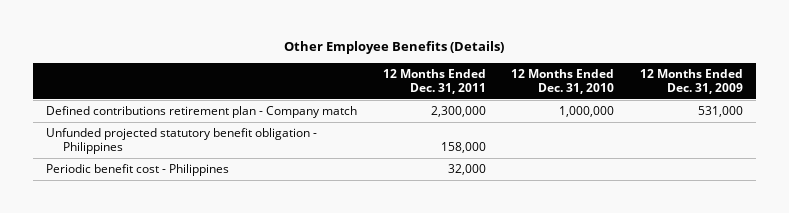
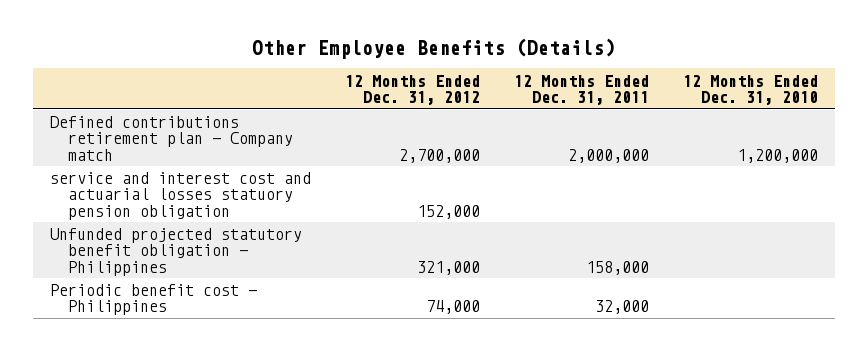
[639,68,743,94] 12 Months Ended Dec. 31, 2009 -> none
none -> [345,74,481,105] 12 Months Ended Dec. 31, 2012
[430,105,486,117] 2,300,000 -> [567,148,649,163] 2,000,000
[559,105,615,117] 1,000,000 -> [736,148,818,163] 1,200,000
none -> [50,172,312,220] service and interest cost and actuarial losses statuory pension obligation

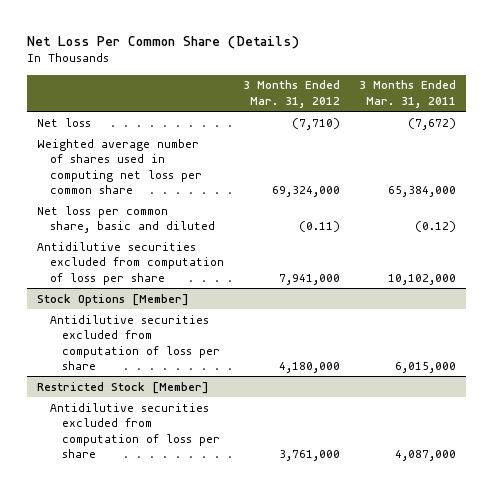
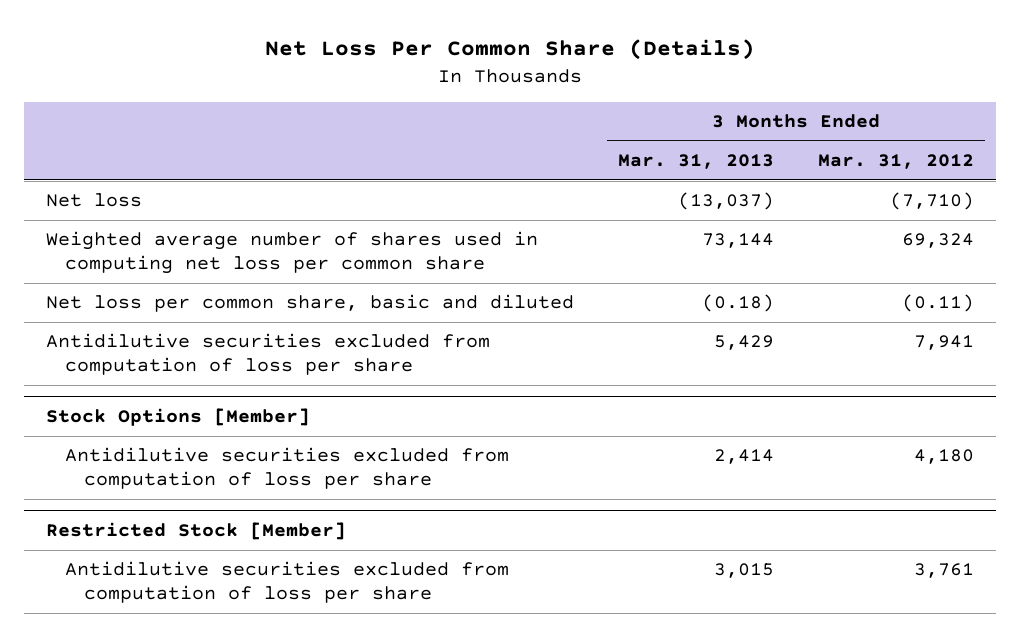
[359,80,457,108] 3 Months Ended Mar. 31, 2011 -> none
none -> [618,154,775,170] Mar. 31, 2013
[272,186,341,198] 69,324,000 -> [902,233,975,249] 69,324
[279,273,341,285] 7,941,000 -> [914,335,975,351] 7,941
[279,362,341,374] 4,180,000 -> [914,449,975,465] 4,180
[279,450,341,462] 3,761,000 -> [914,563,975,579] 3,761

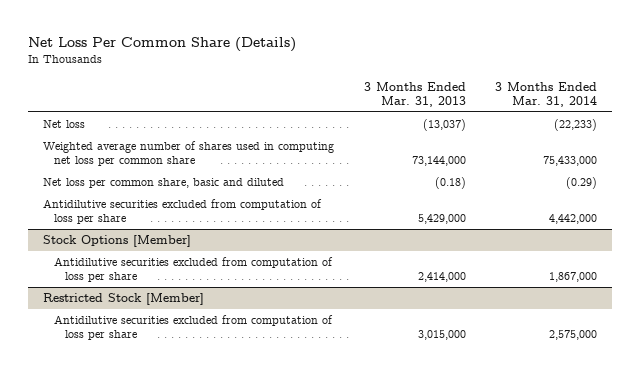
[818,154,975,170] Mar. 31, 2012 -> none
none -> [495,81,598,107] 3 Months Ended Mar. 31, 2014
[702,233,775,249] 73,144 -> [411,156,466,167] 73,144,000
[714,335,775,351] 5,429 -> [417,214,466,225] 5,429,000
[714,449,775,465] 2,414 -> [417,272,466,283] 2,414,000
[714,563,775,579] 3,015 -> [417,330,466,341] 3,015,000

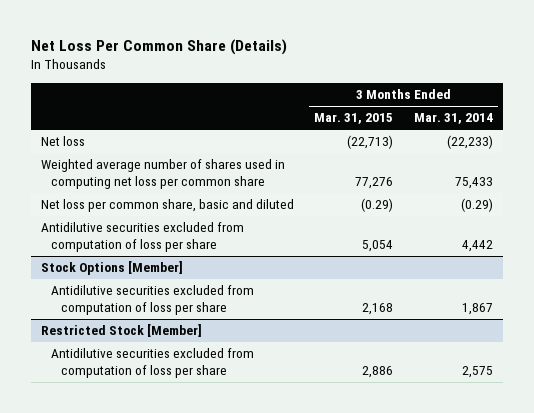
[363,81,466,107] 3 Months Ended Mar. 31, 2013 -> none
none -> [314,113,394,125] Mar. 31, 2015
[543,156,598,167] 75,433,000 -> [454,177,493,190] 75,433
[549,214,598,225] 4,442,000 -> [461,240,493,253] 4,442
[549,272,598,283] 1,867,000 -> [461,303,493,316] 1,867
[549,330,598,341] 2,575,000 -> [461,366,493,379] 2,575

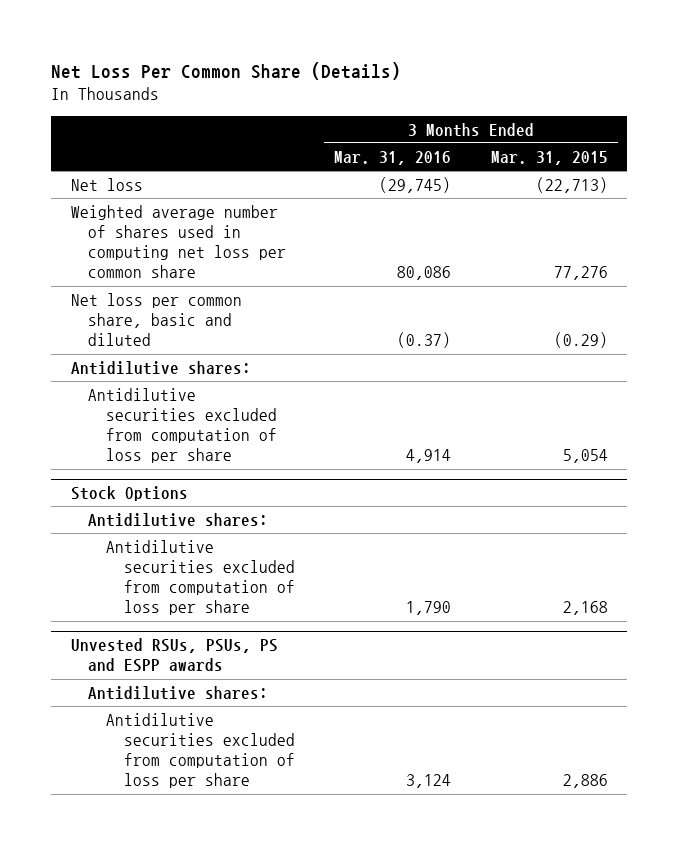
[413,113,493,125] Mar. 31, 2014 -> none
none -> [334,150,452,165] Mar. 31, 2016
none -> [70,361,251,376] Antidilutive shares:
[40,261,183,276] Stock Options [Member] -> [70,486,188,502] Stock Options
none -> [88,513,269,528] Antidilutive shares:
[40,324,202,338] Restricted Stock [Member] -> [70,638,278,673] Unvested RSUs, PSUs, PS and ESPP awards
none -> [88,686,269,701] Antidilutive shares:

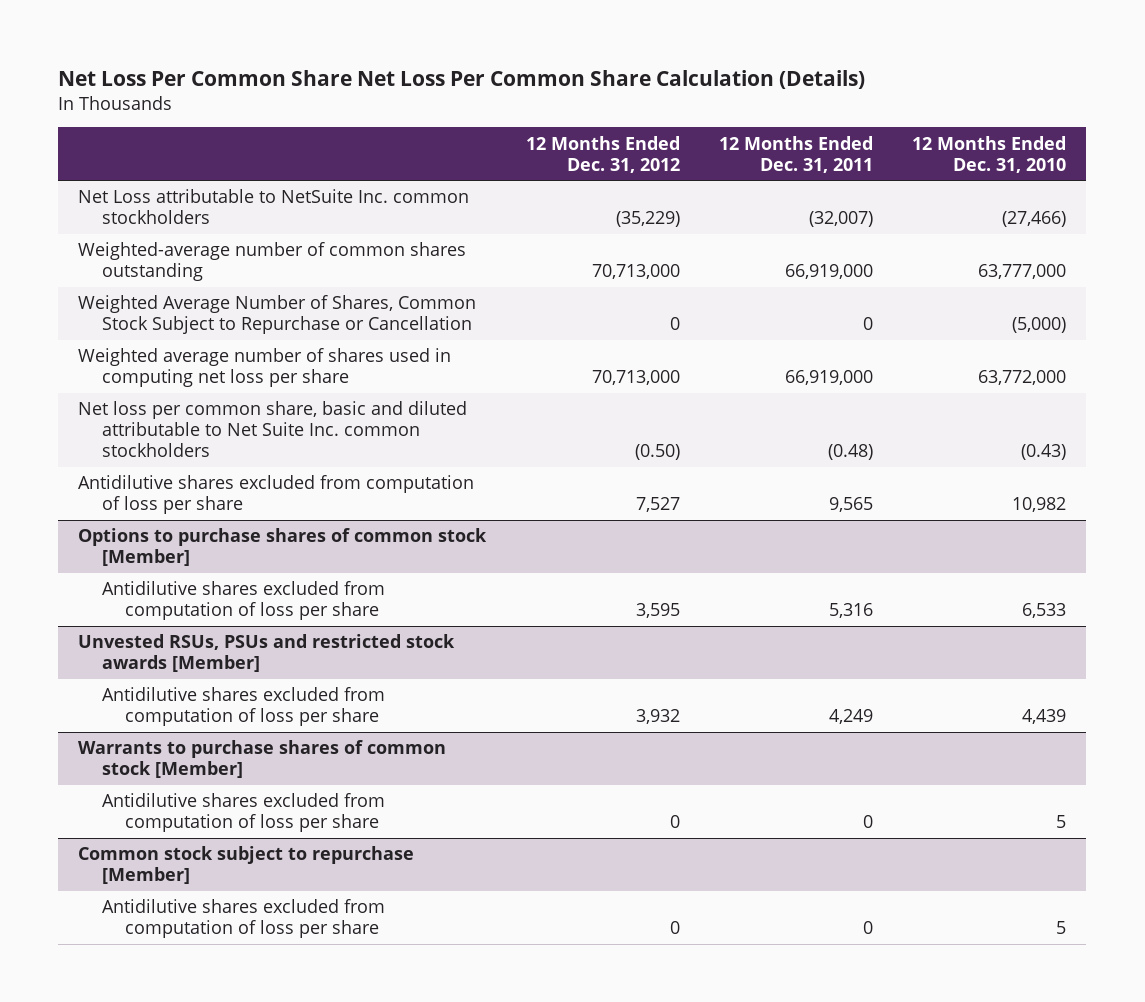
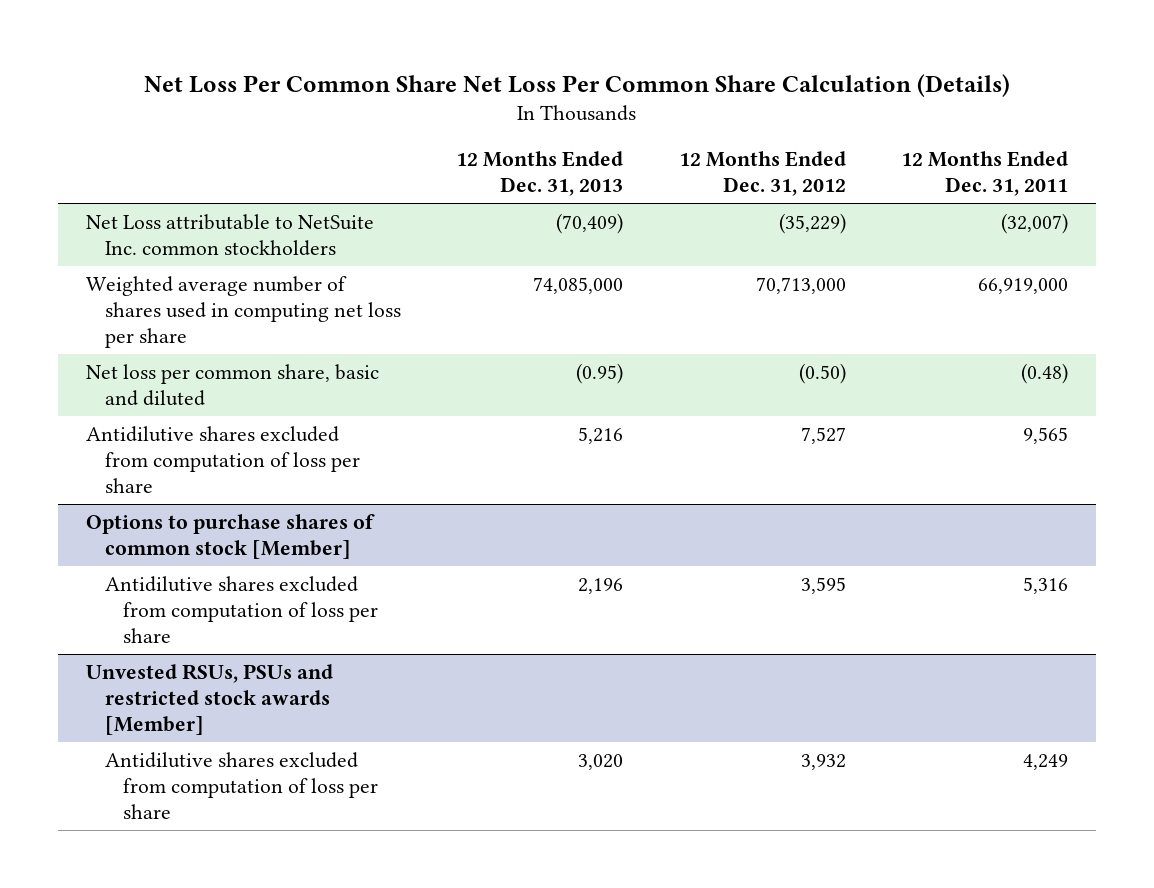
[912,135,1067,173] 12 Months Ended Dec. 31, 2010 -> none
none -> [456,151,624,197] 12 Months Ended Dec. 31, 2013
[78,242,467,282] Weighted-average number of common shares outstanding -> none
[78,295,477,335] Weighted Average Number of Shares, Common Stock Subject to Repurchase or Cancellation -> none
[78,401,468,458] Net loss per common share, basic and diluted attributable to Net Suite Inc. common stockholders -> [86,363,380,406] Net loss per common share, basic and diluted
[78,740,447,779] Warrants to purchase shares of common stock [Member] -> none
[101,793,385,833] Antidilutive shares excluded from computation of loss per share -> none
[78,846,415,885] Common stock subject to repurchase [Member] -> none
[101,899,385,939] Antidilutive shares excluded from computation of loss per share -> none

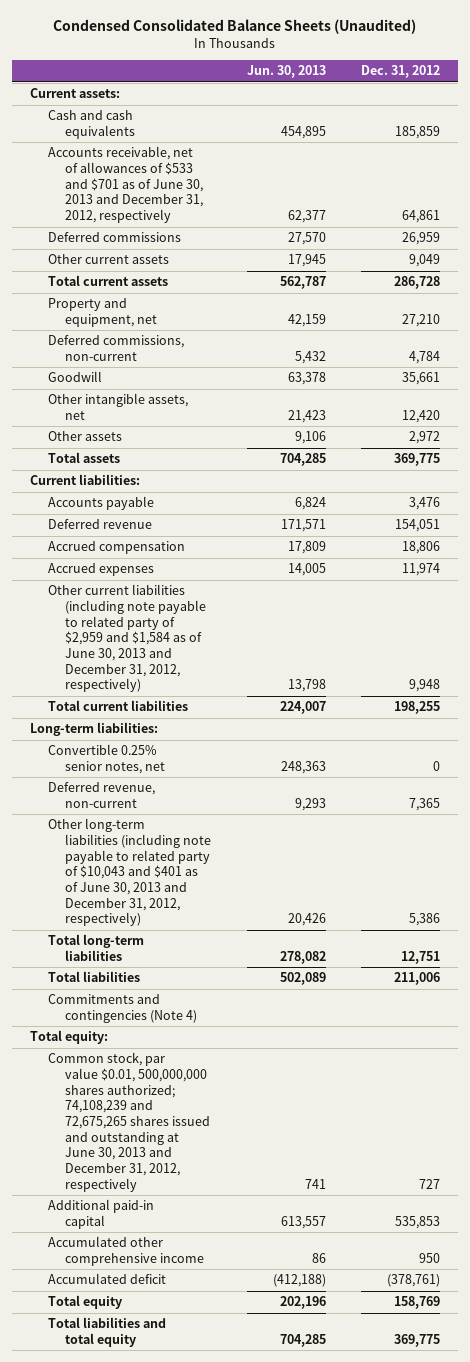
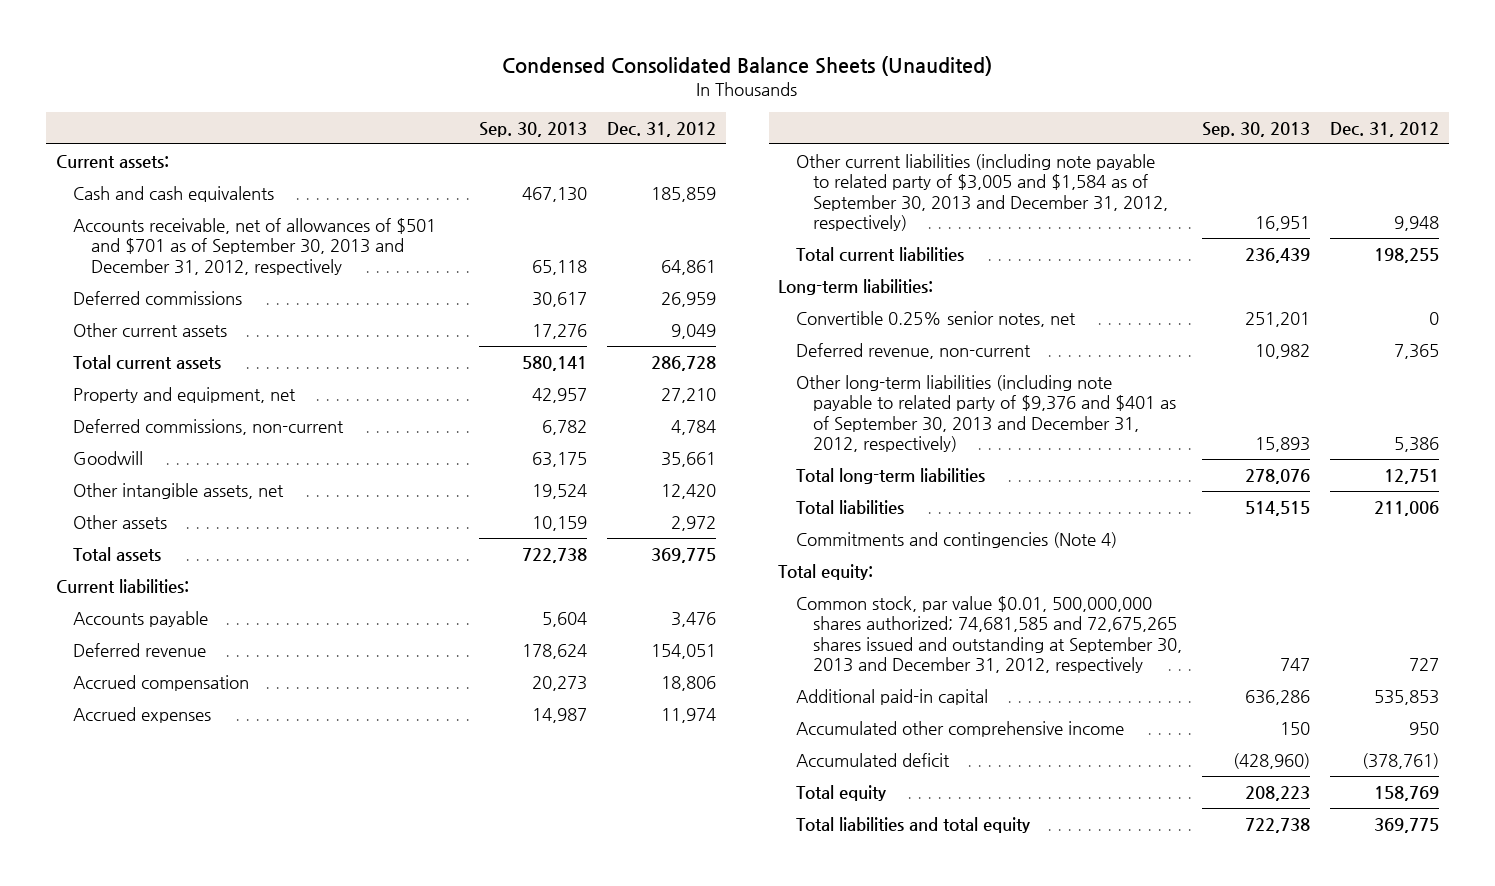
[246,65,326,79] Jun. 30, 2013 -> none
none -> [479,121,588,137] Sep. 30, 2013
[47,146,204,224] Accounts receivable, net of allowances of $533 and $701 as of June 30, 2013 and December 31, 2012, respectively -> [73,217,437,275] Accounts receivable, net of allowances of $501 and $701 as of September 30, 2013 and December 31, 2012, respectively
[47,584,207,693] Other current liabilities (including note payable to related party of $2,959 and $1,584 as of June 30, 2013 and December 31, 2012, respectively) -> [795,153,1169,232] Other current liabilities (including note payable to related party of $3,005 and $1,584 as of September 30, 2013 and December 31, 2012, respectively)
[47,818,212,927] Other long-term liabilities (including note payable to related party of $10,043 and $401 as of June 30, 2013 and December 31, 2012, respectively) -> [795,374,1177,453] Other long-term liabilities (including note payable to related party of $9,376 and $401 as of September 30, 2013 and December 31, 2012, respectively)
[47,1052,211,1192] Common stock, par value $0.01, 500,000,000 shares authorized; 74,108,239 and 72,675,265 shares issued and outstanding at June 30, 2013 and December 31, 2012, respectively -> [795,595,1183,674] Common stock, par value $0.01, 500,000,000 shares authorized; 74,681,585 and 72,675,265 shares issued and outstanding at September 30, 2013 and December 31, 2012, respectively

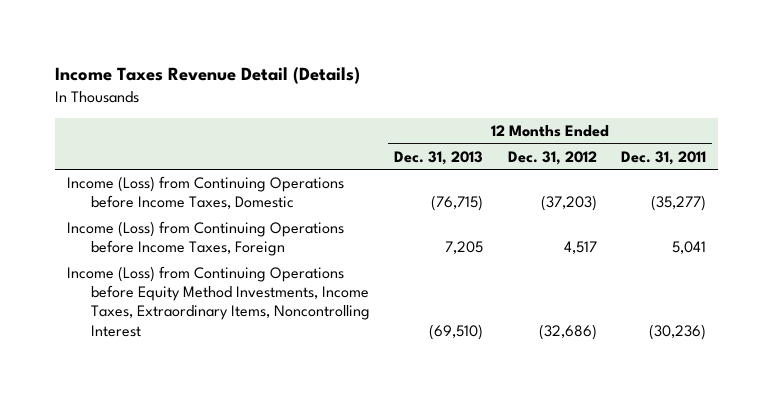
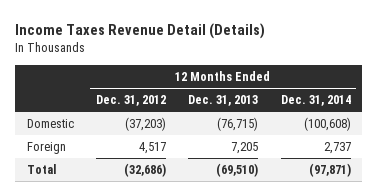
[621,150,707,165] Dec. 31, 2011 -> none
none -> [280,95,351,107] Dec. 31, 2014
[67,176,345,210] Income (Loss) from Continuing Operations before Income Taxes, Domestic -> [26,119,74,129] Domestic
[67,221,345,257] Income (Loss) from Continuing Operations before Income Taxes, Foreign -> [26,142,66,155] Foreign
[67,266,371,337] Income (Loss) from Continuing Operations before Equity Method Investments, Income Taxes, Extraordinary Items, Noncontrolling Interest -> [26,164,56,175] Total

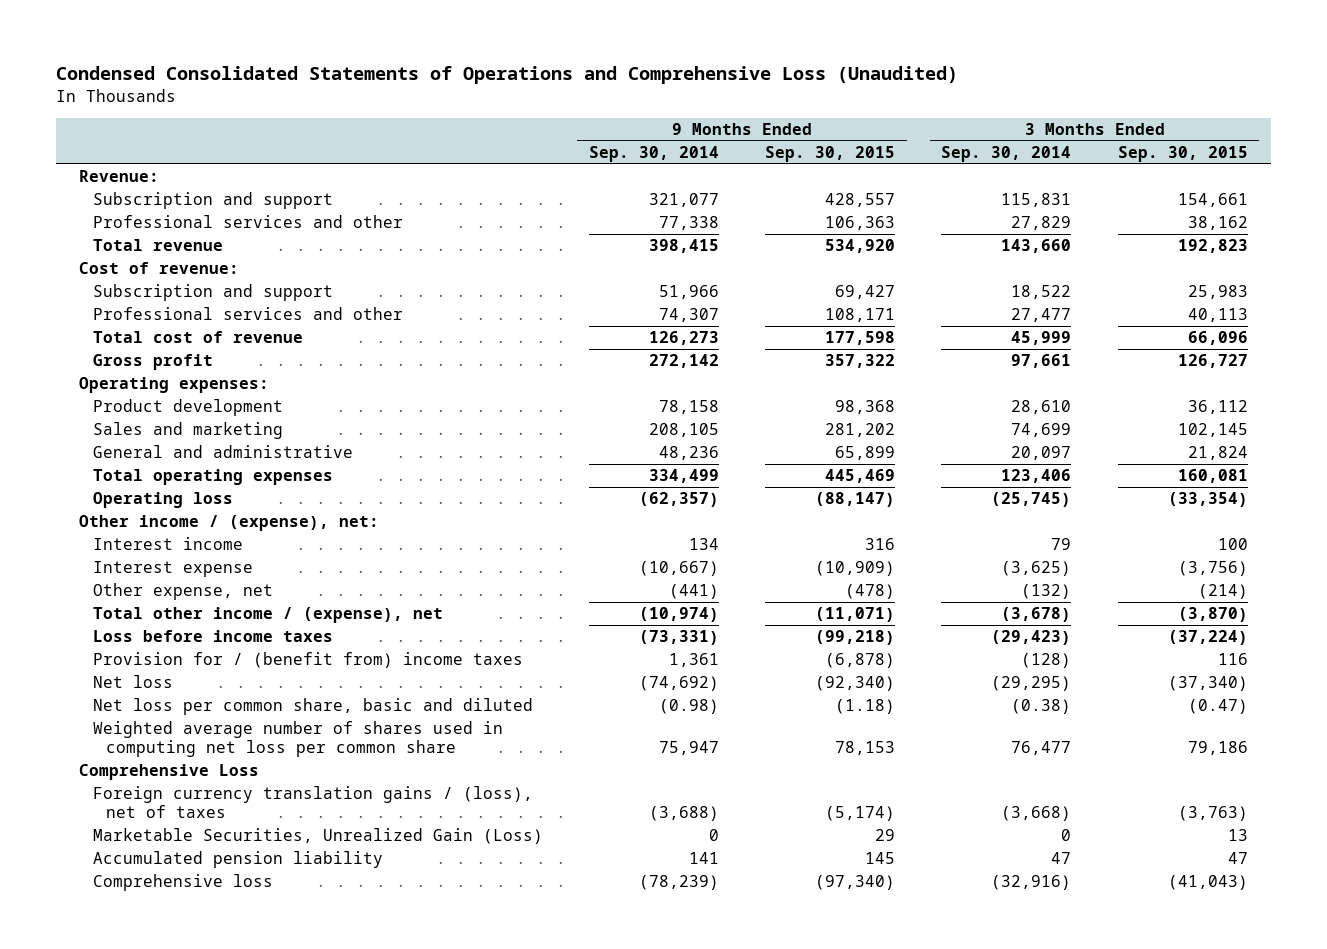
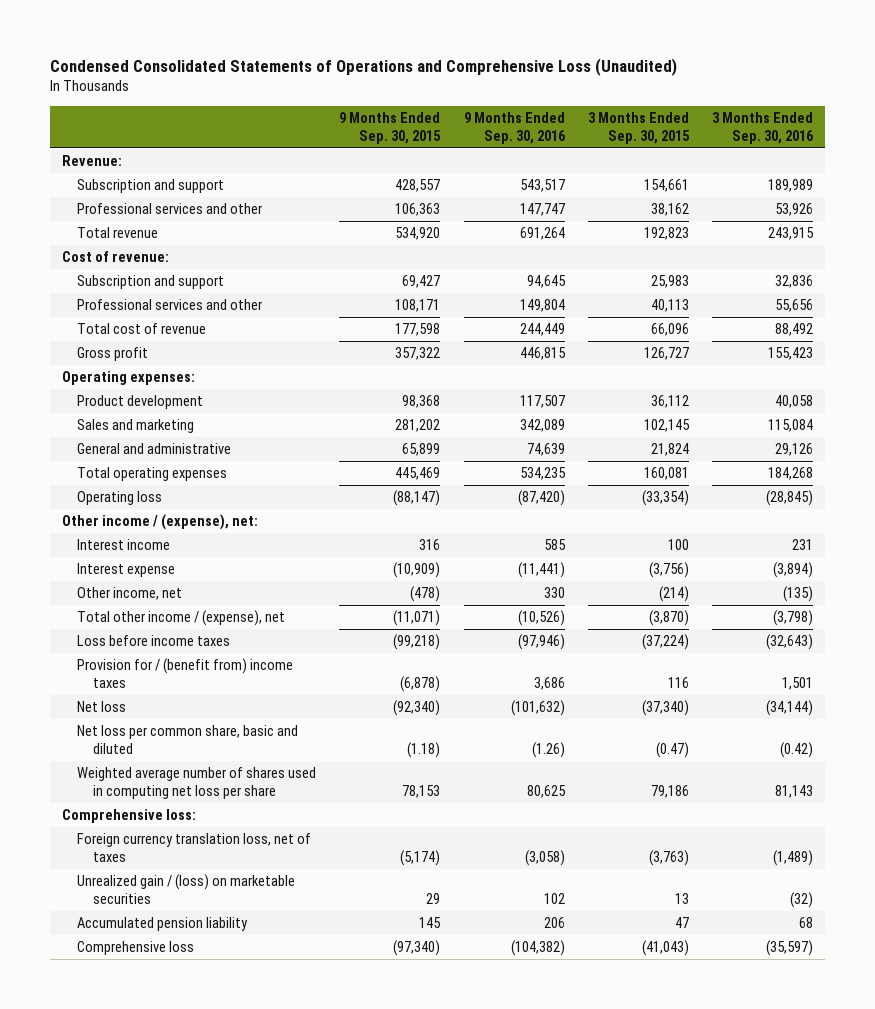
[588,145,719,162] Sep. 30, 2014 -> none
[941,145,1072,162] Sep. 30, 2014 -> none
none -> [463,111,566,145] 9 Months Ended Sep. 30, 2016
none -> [712,111,815,145] 3 Months Ended Sep. 30, 2016
[92,583,273,601] Other expense, net -> [77,586,183,600] Other income, net
[92,721,503,758] Weighted average number of shares used in computing net loss per common share -> [77,766,317,800] Weighted average number of shares used in computing net loss per share
[78,764,259,781] Comprehensive Loss -> [61,808,196,823] Comprehensive loss:
[92,786,533,819] Foreign currency translation gains / (loss), net of taxes -> [77,832,312,863] Foreign currency translation loss, net of taxes
[92,828,543,845] Marketable Securities, Unrealized Gain (Loss) -> [77,873,296,905] Unrealized gain / (loss) on marketable securities

